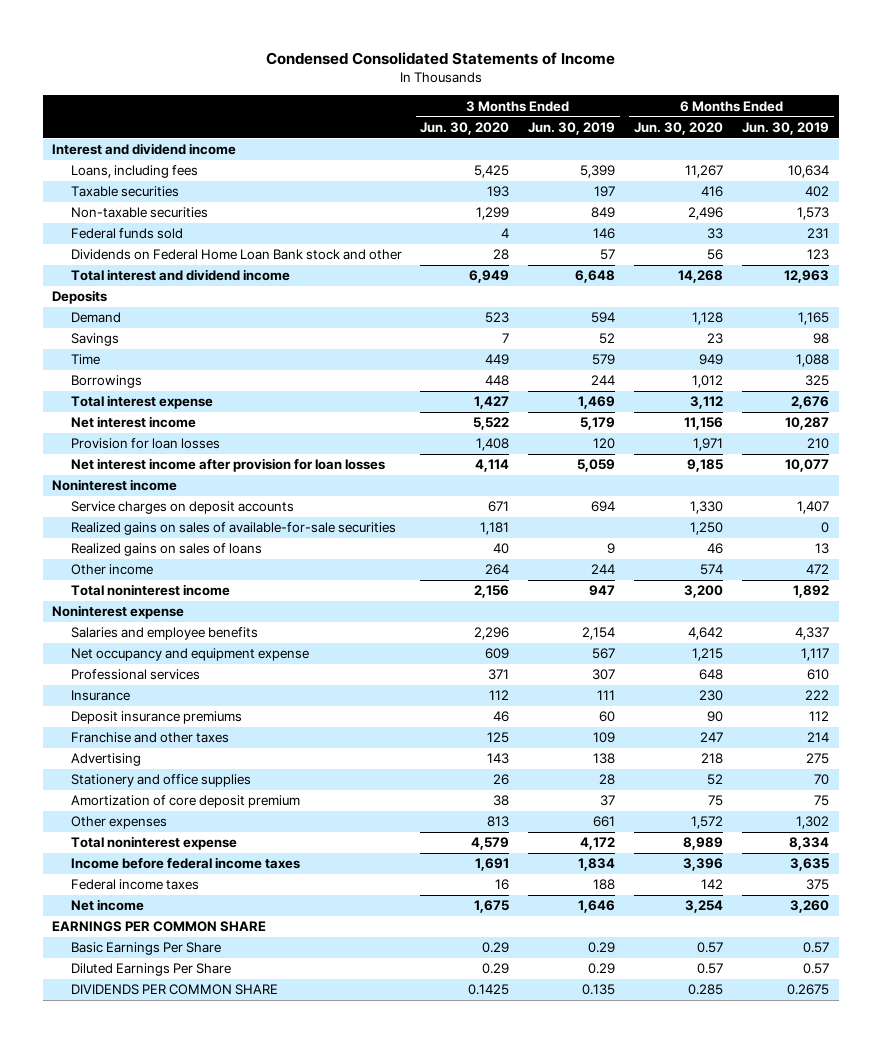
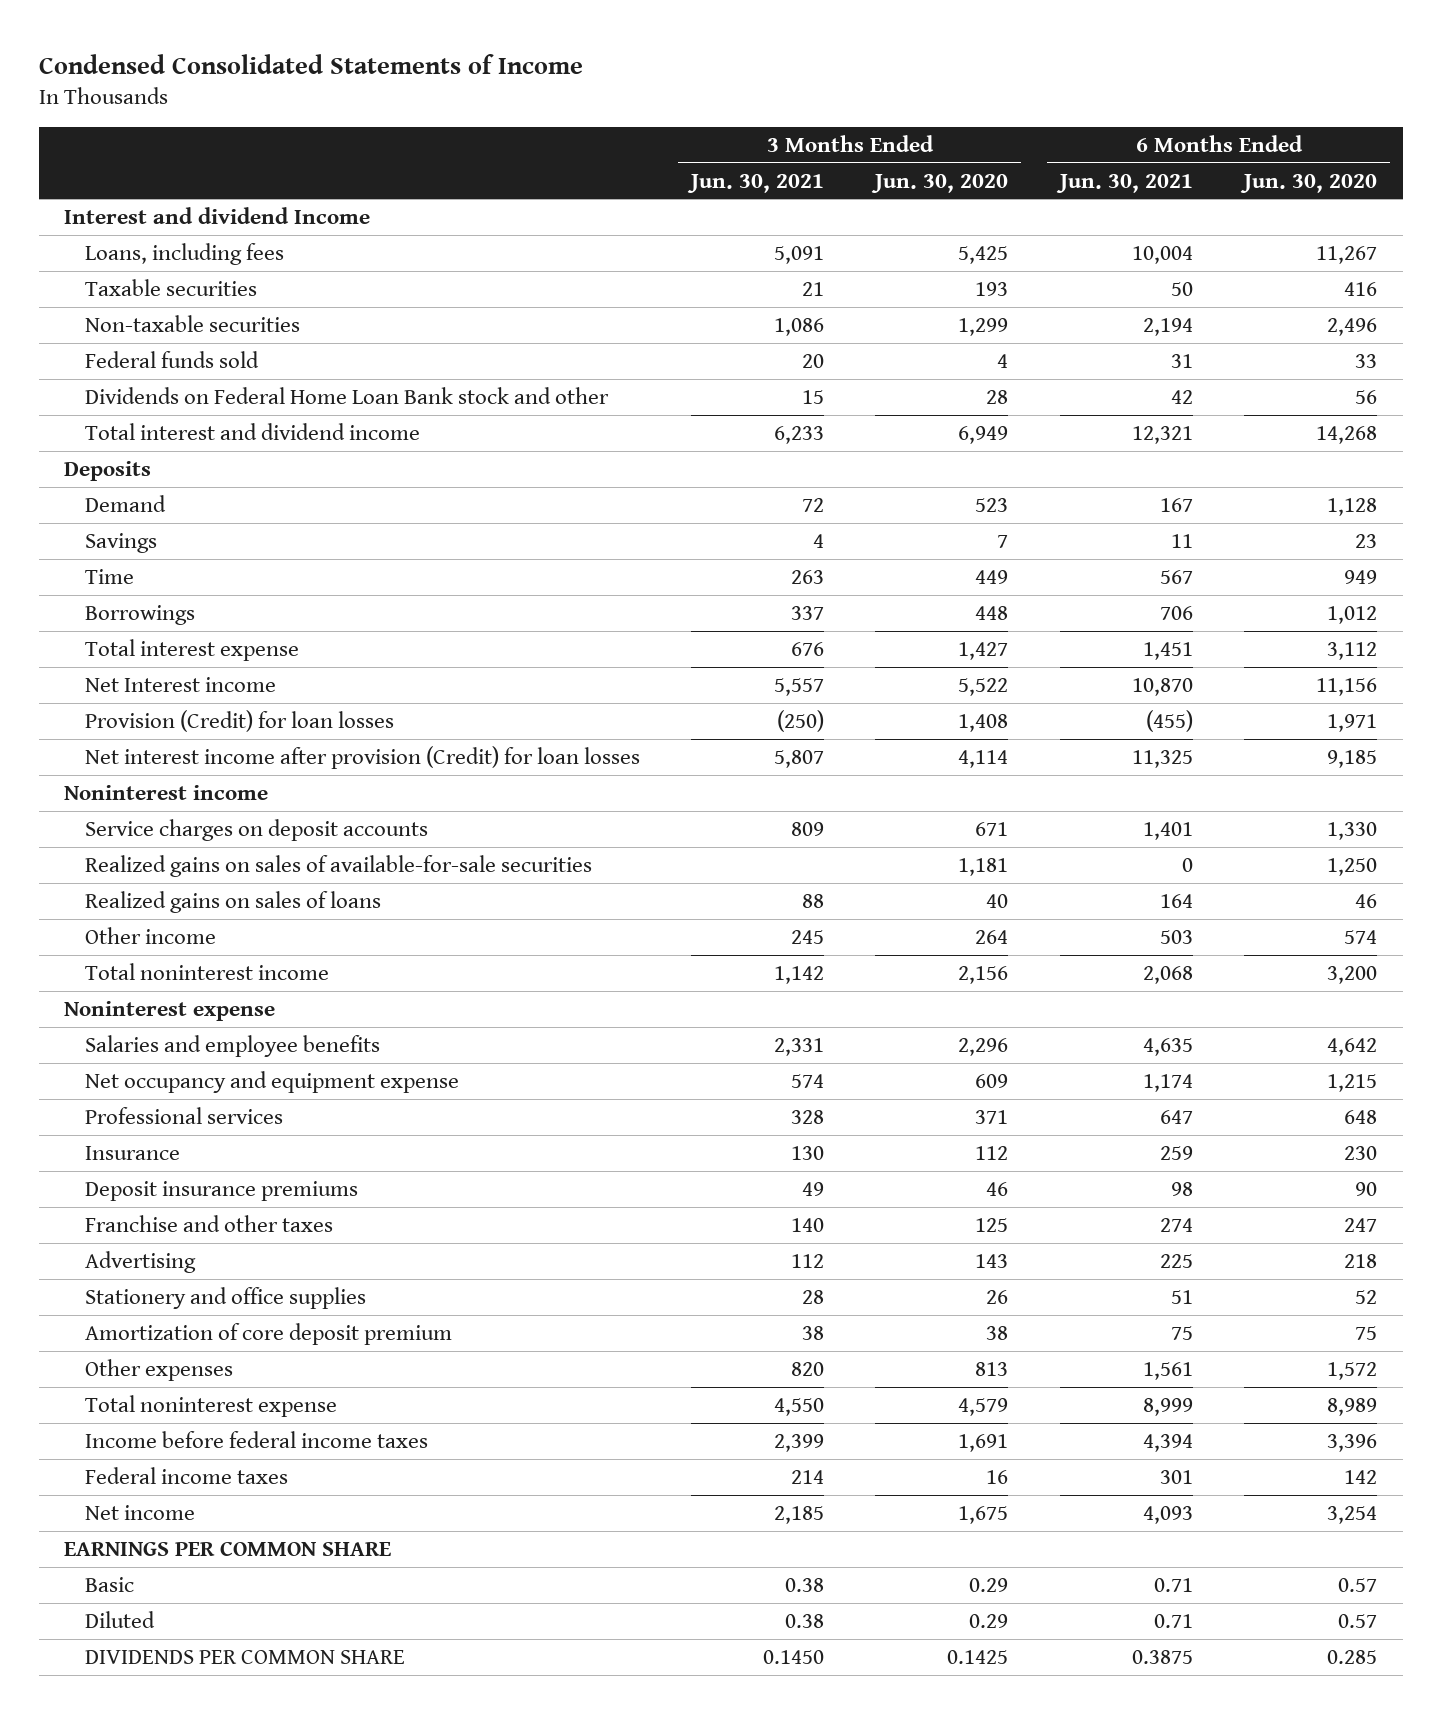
[528,121,616,135] Jun. 30, 2019 -> none
[742,121,830,135] Jun. 30, 2019 -> none
none -> [687,173,825,193] Jun. 30, 2021
none -> [1055,173,1193,193] Jun. 30, 2021
[52,143,237,156] Interest and dividend income -> [64,206,371,224] Interest and dividend Income
[70,416,196,429] Net interest income -> [84,676,276,692] Net Interest income
[70,438,220,450] Provision for loan losses -> [84,709,394,732] Provision (Credit) for loan losses
[70,458,385,473] Net interest income after provision for loan losses -> [84,745,640,769] Net interest income after provision (Credit) for loan losses
[70,942,221,956] Basic Earnings Per Share -> [84,1576,134,1592] Basic
[70,963,231,977] Diluted Earnings Per Share -> [84,1610,155,1628] Diluted

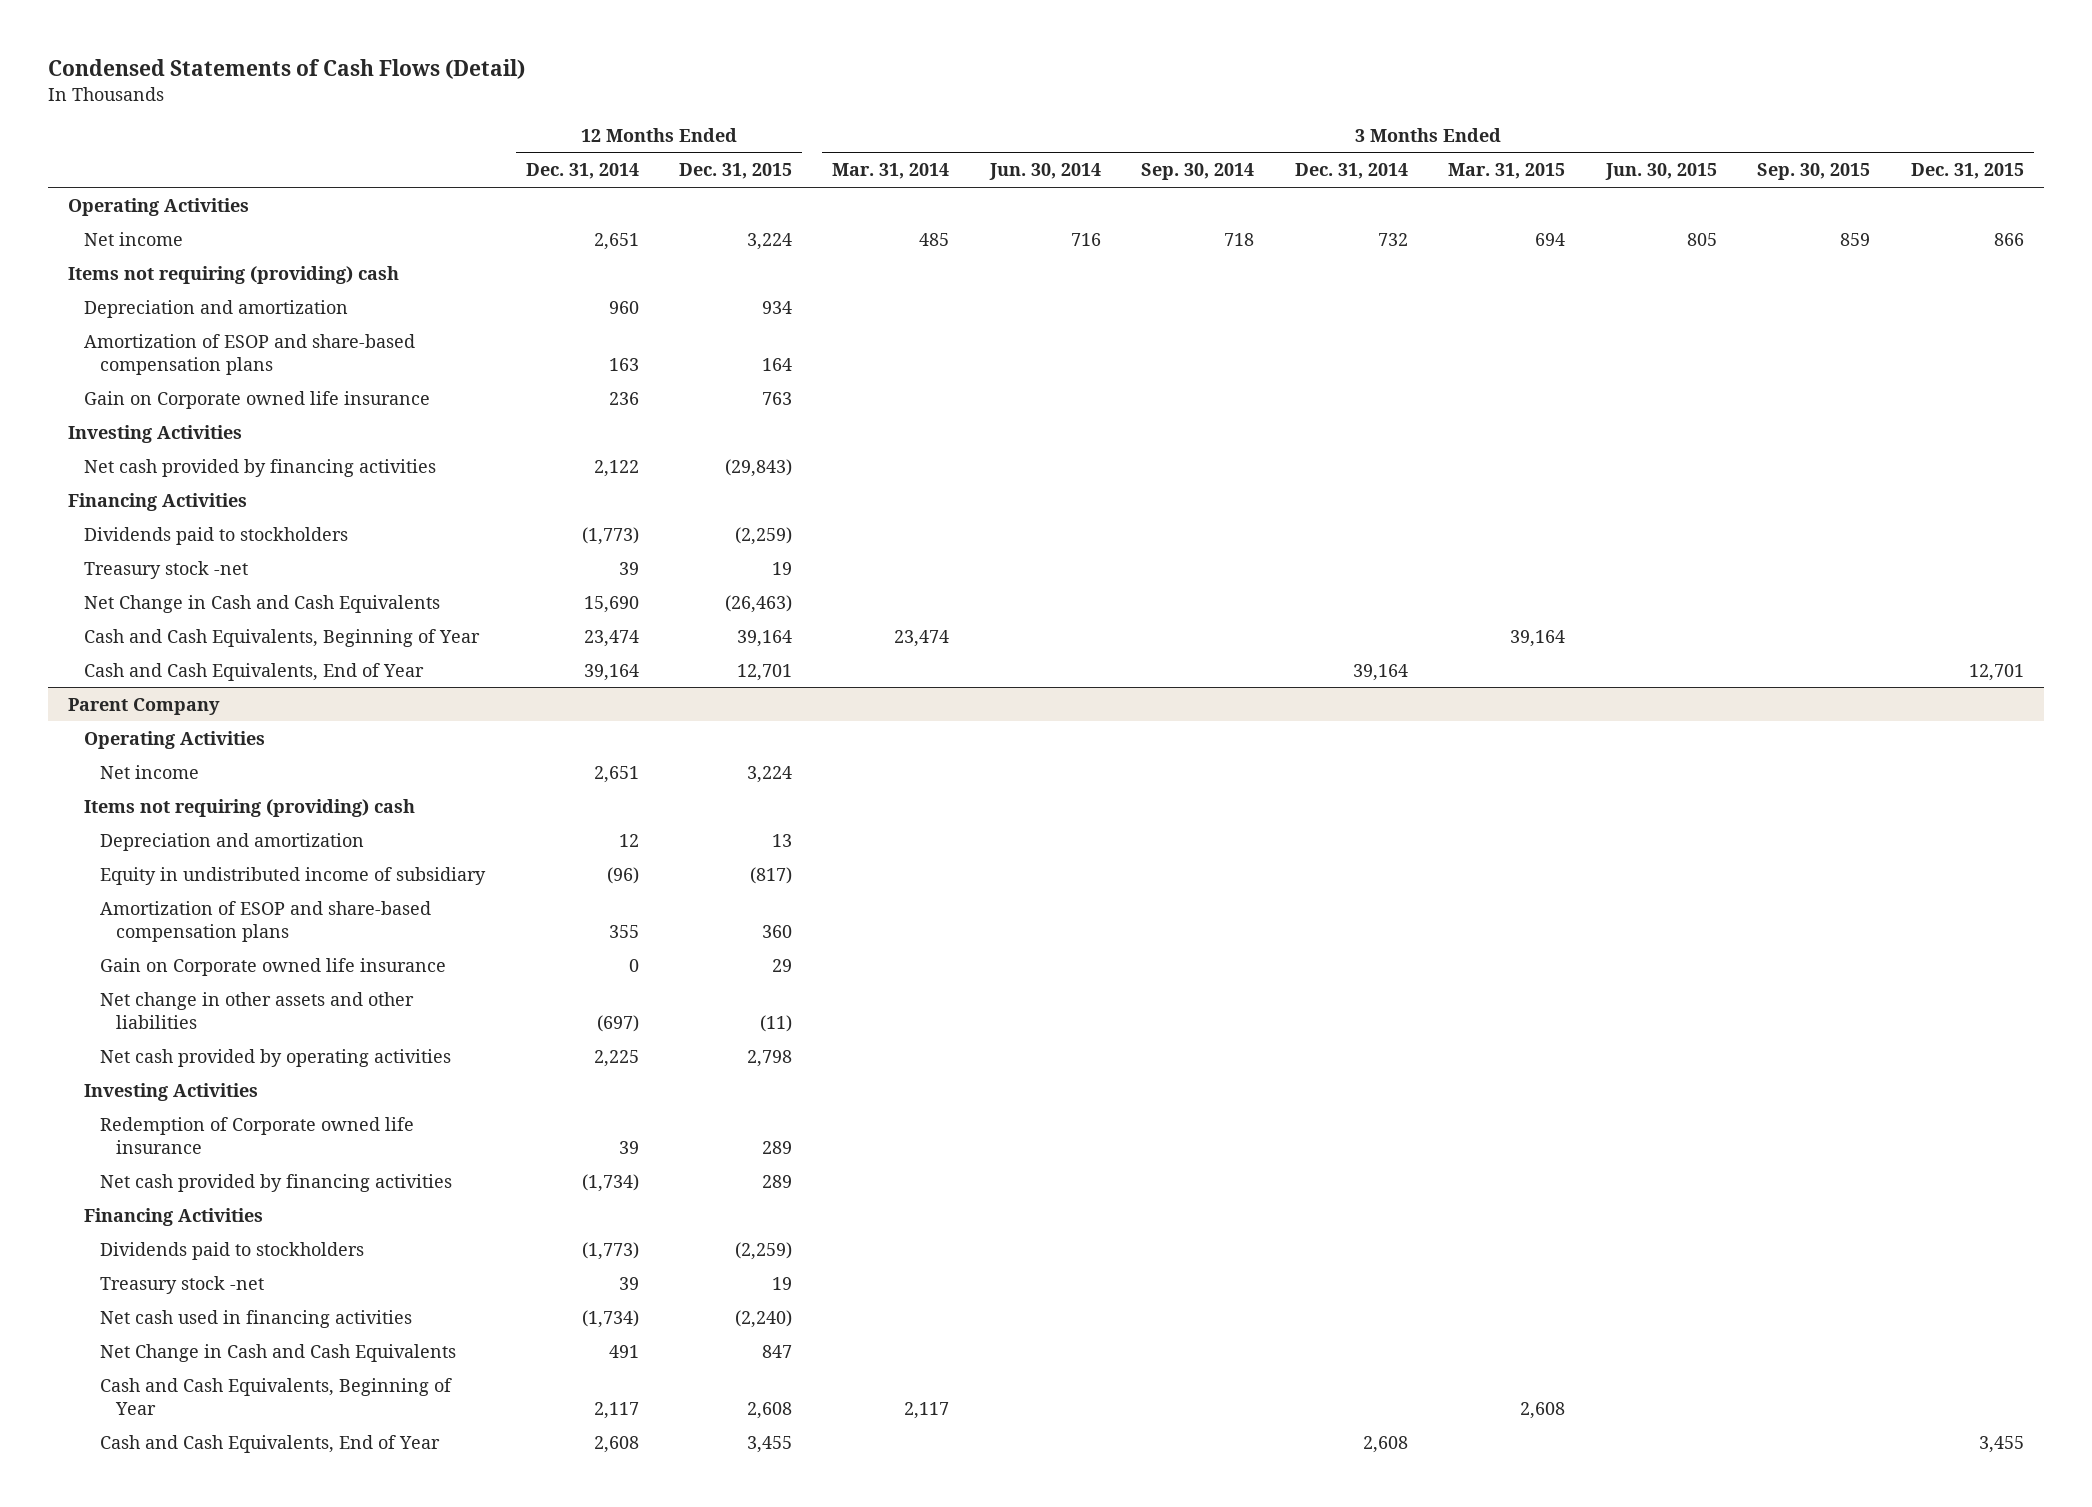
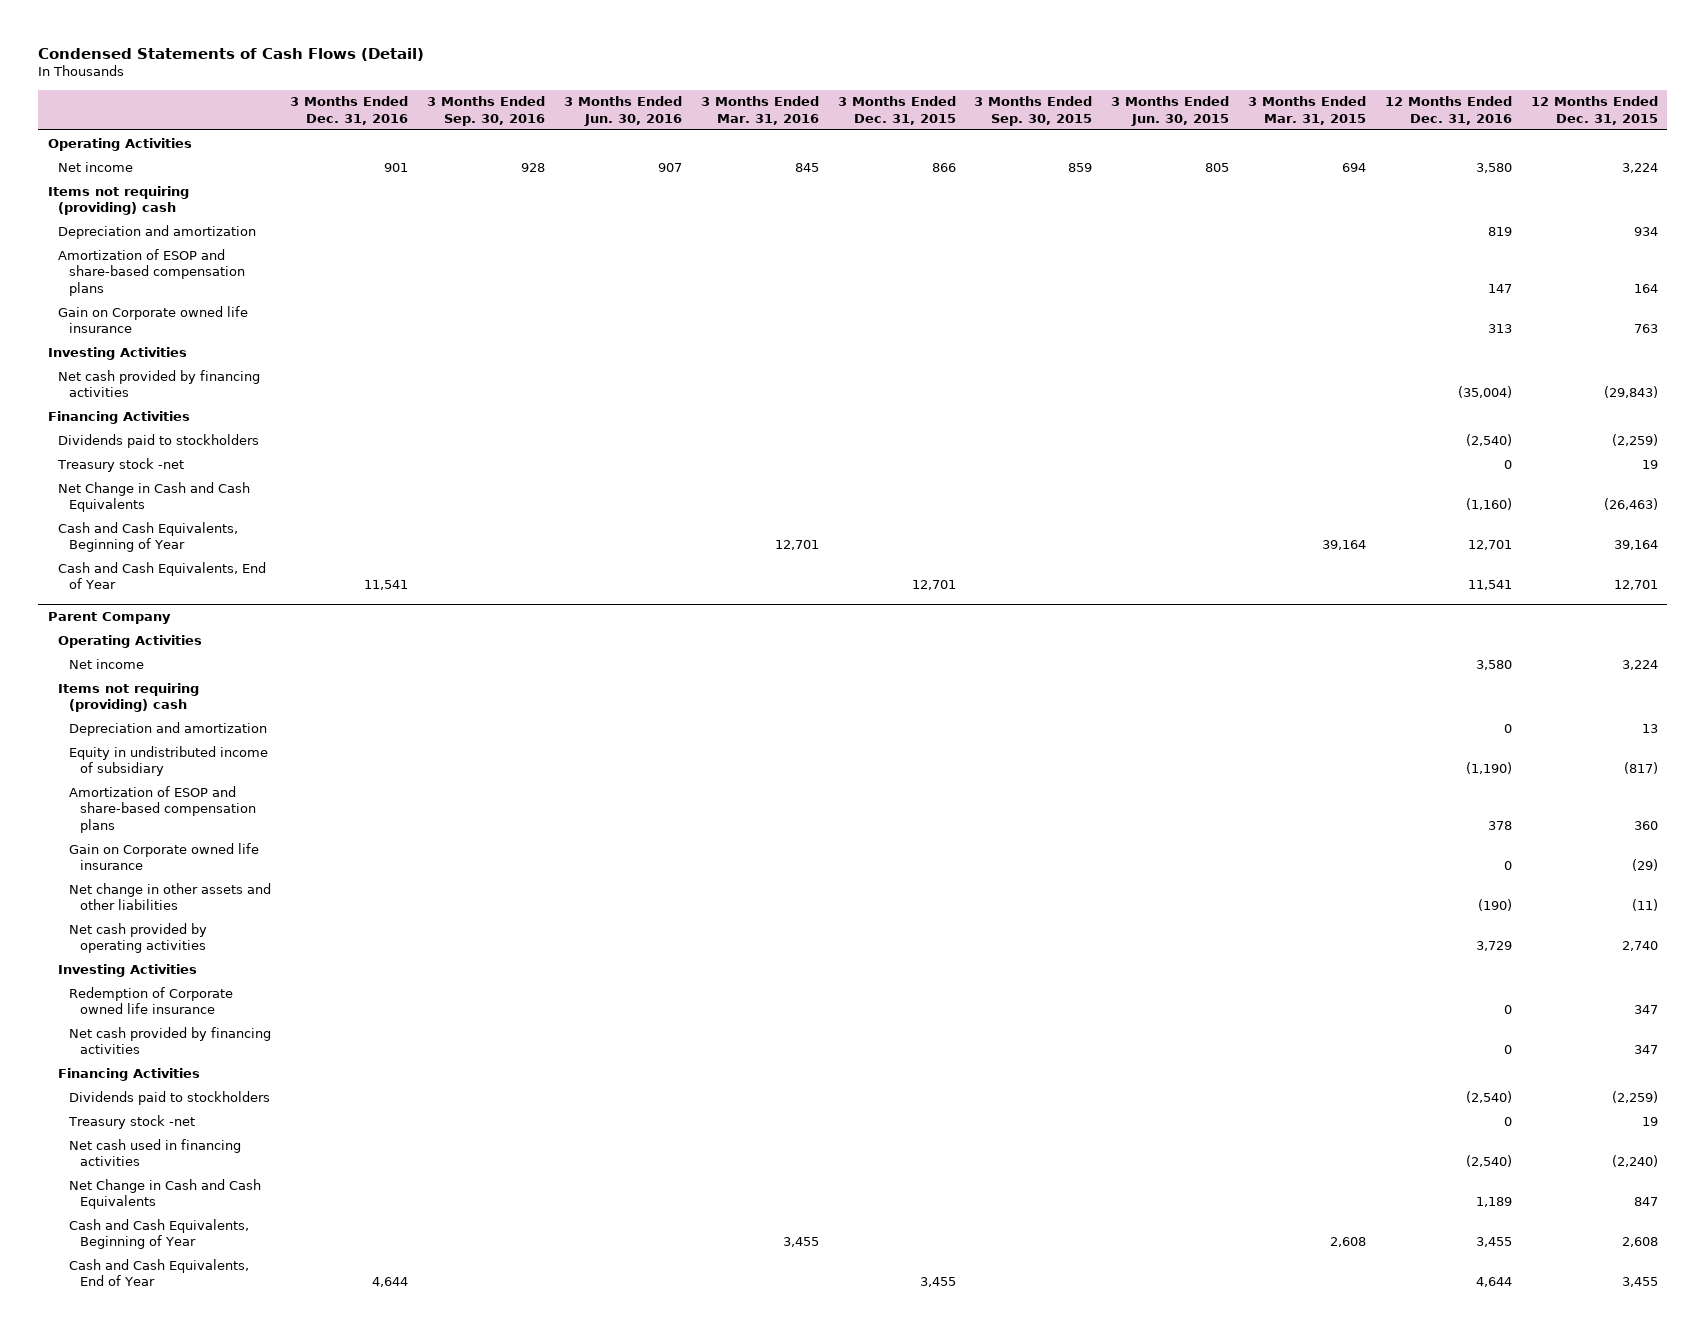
[525,163,639,180] Dec. 31, 2014 -> none
[832,163,950,180] Mar. 31, 2014 -> none
[988,163,1101,181] Jun. 30, 2014 -> none
[1141,163,1255,181] Sep. 30, 2014 -> none
[1294,163,1408,180] Dec. 31, 2014 -> none
none -> [290,96,409,125] 3 Months Ended Dec. 31, 2016
none -> [426,96,545,126] 3 Months Ended Sep. 30, 2016
none -> [563,96,682,126] 3 Months Ended Jun. 30, 2016
none -> [700,96,819,125] 3 Months Ended Mar. 31, 2016
none -> [1384,96,1512,125] 12 Months Ended Dec. 31, 2016
[772,958,793,972] 29 -> [1631,859,1658,872] (29)
[747,1049,793,1067] 2,798 -> [1621,941,1658,952] 2,740
[762,1140,793,1154] 289 -> [1633,1005,1658,1015] 347
[762,1174,793,1188] 289 -> [1633,1045,1658,1055] 347

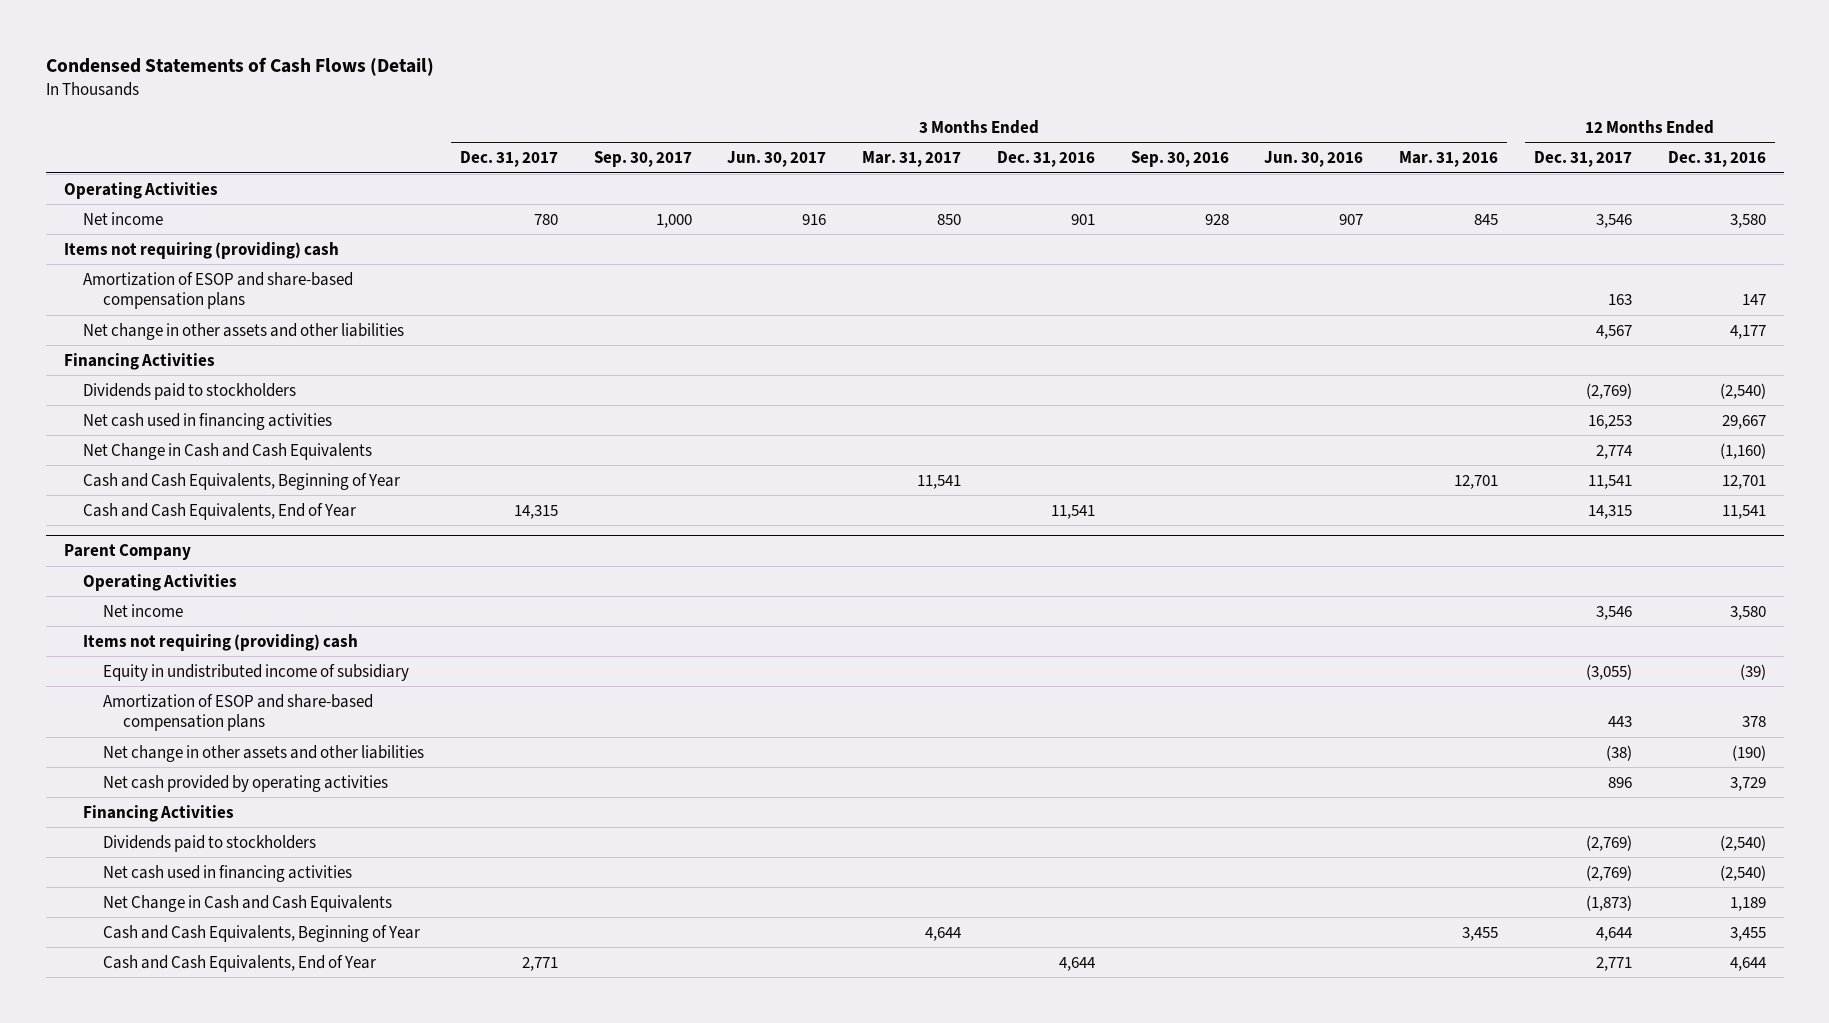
[837,96,956,125] 3 Months Ended Dec. 31, 2015 -> none
[974,96,1093,126] 3 Months Ended Sep. 30, 2015 -> none
[1111,96,1230,126] 3 Months Ended Jun. 30, 2015 -> none
[1248,96,1367,125] 3 Months Ended Mar. 31, 2015 -> none
[1530,96,1658,125] 12 Months Ended Dec. 31, 2015 -> none
none -> [459,150,558,167] Dec. 31, 2017
none -> [593,150,692,167] Sep. 30, 2017
none -> [727,150,827,167] Jun. 30, 2017
none -> [862,150,962,167] Mar. 31, 2017
none -> [1533,150,1632,167] Dec. 31, 2017
[58,224,257,239] Depreciation and amortization -> none
[58,305,249,334] Gain on Corporate owned life insurance -> none
[47,346,187,360] Investing Activities -> none
[58,369,261,398] Net cash provided by financing activities -> none
none -> [83,322,405,340] Net change in other assets and other liabilities
[57,457,185,472] Treasury stock -net -> none
none -> [83,412,333,430] Net cash used in financing activities
[69,721,268,736] Depreciation and amortization -> none
[1465,762,1512,775] (1,190) -> [1739,663,1766,680] (39)
[69,842,260,871] Gain on Corporate owned life insurance -> none
[58,963,198,977] Investing Activities -> none
[69,986,234,1015] Redemption of Corporate owned life insurance -> none
[69,1026,272,1055] Net cash provided by financing activities -> none
[68,1114,196,1129] Treasury stock -net -> none

